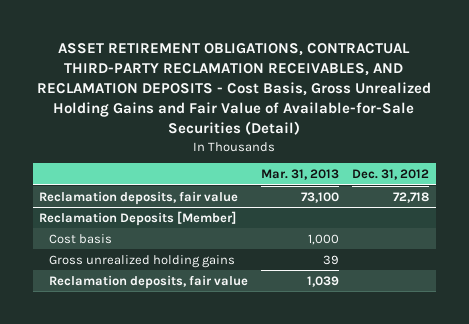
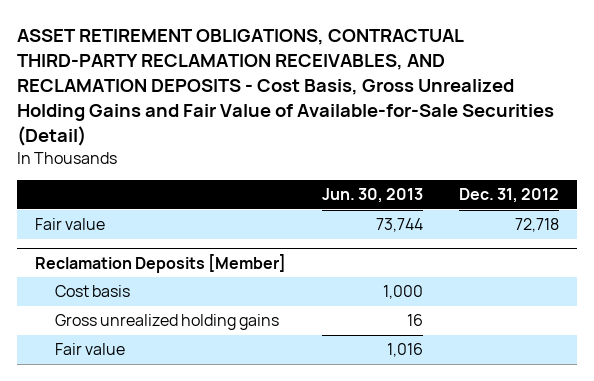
[260,169,339,181] Mar. 31, 2013 -> none
none -> [321,188,423,204] Jun. 30, 2013
[39,190,239,205] Reclamation deposits, fair value -> [34,218,105,231] Fair value
[48,274,248,289] Reclamation deposits, fair value -> [55,343,126,356] Fair value

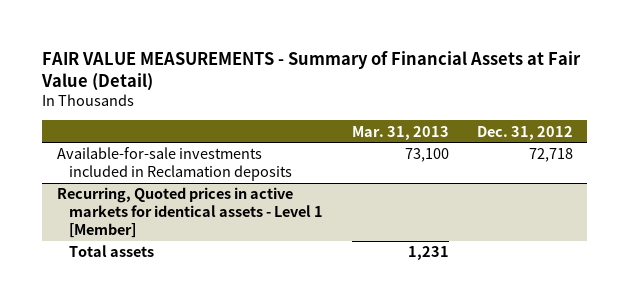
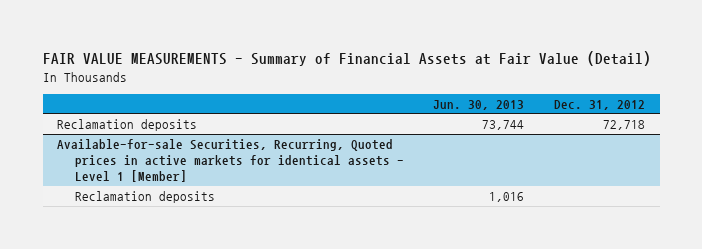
[351,125,449,140] Mar. 31, 2013 -> none
none -> [433,99,525,110] Jun. 30, 2013
[69,245,155,258] Total assets -> none
[56,147,293,182] Available-for-sale investments included in Reclamation deposits -> [57,118,198,131] Reclamation deposits
[56,187,324,238] Recurring, Quoted prices in active markets for identical assets - Level 1 [Member] -> [57,138,404,183] Available-for-sale Securities, Recurring, Quoted prices in active markets for identical assets - Level 1 [Member]
none -> [74,190,215,203] Reclamation deposits

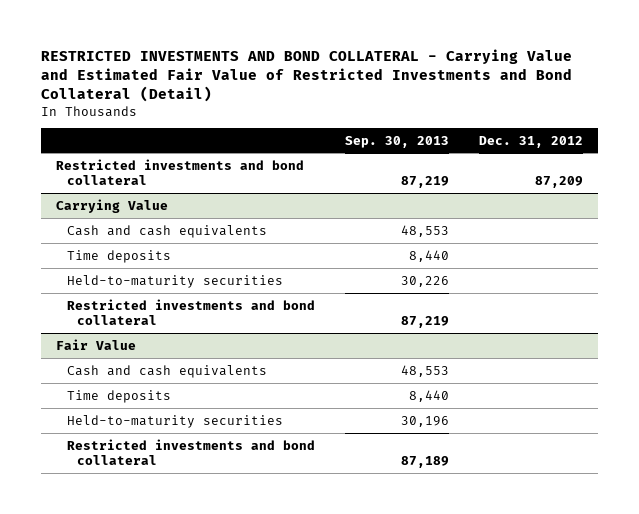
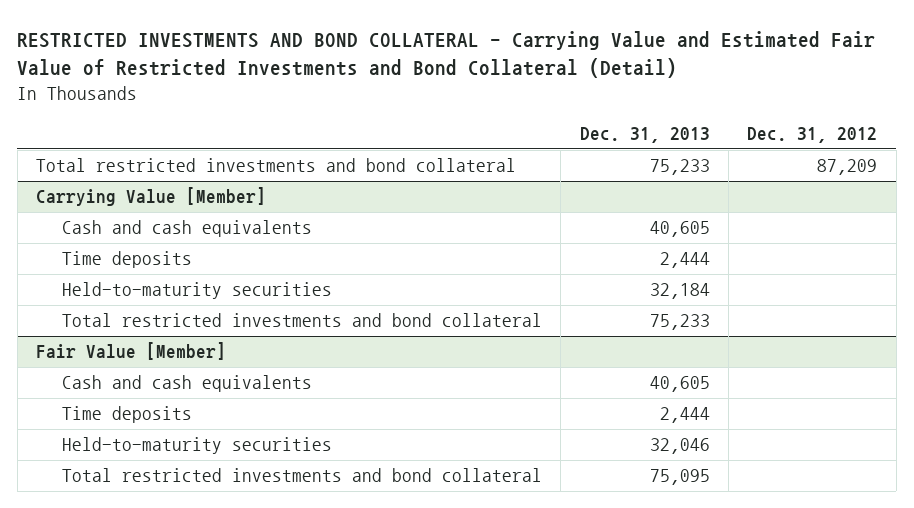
[344,135,449,148] Sep. 30, 2013 -> none
none -> [579,126,710,143] Dec. 31, 2013
[56,158,305,185] Restricted investments and bond collateral -> [36,158,517,173] Total restricted investments and bond collateral
[56,198,169,213] Carrying Value -> [36,187,267,207] Carrying Value [Member]
[66,298,315,325] Restricted investments and bond collateral -> [61,313,542,328] Total restricted investments and bond collateral
[56,338,137,350] Fair Value -> [36,342,227,361] Fair Value [Member]
[66,438,315,465] Restricted investments and bond collateral -> [61,468,542,483] Total restricted investments and bond collateral

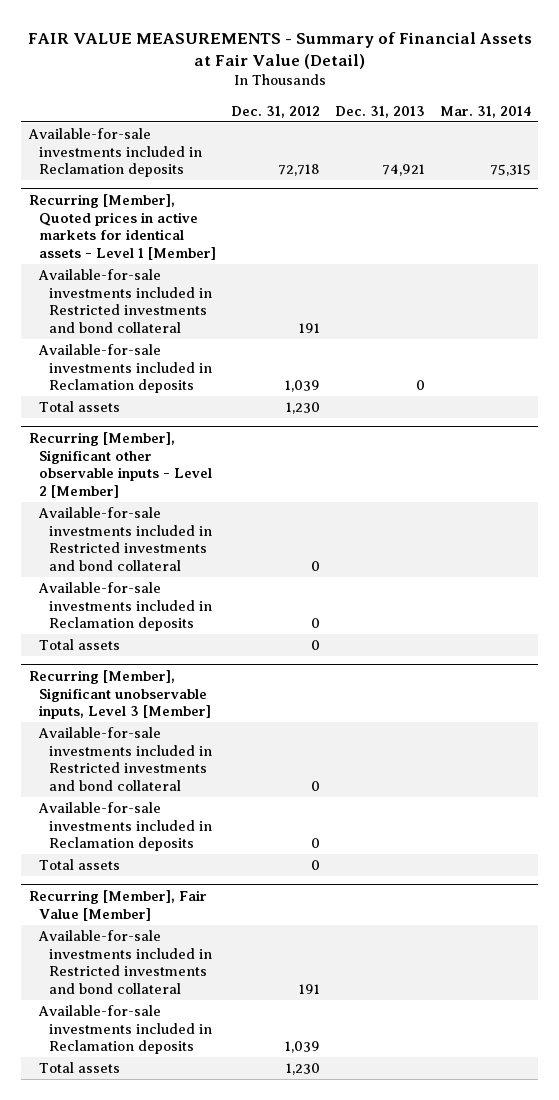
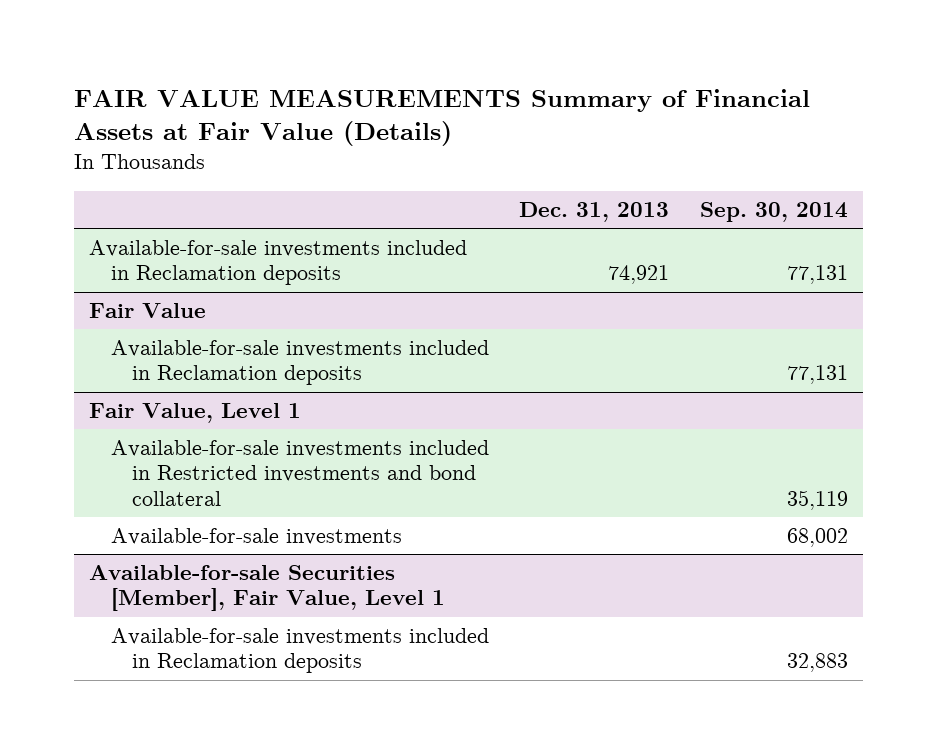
[27,31,532,69] FAIR VALUE MEASUREMENTS - Summary of Financial Assets at Fair Value (Detail) -> [74,89,811,147] FAIR VALUE MEASUREMENTS Summary of Financial Assets at Fair Value (Details)
[230,105,320,118] Dec. 31, 2012 -> none
[439,105,531,118] Mar. 31, 2014 -> none
none -> [699,201,848,222] Sep. 30, 2014
[28,193,216,261] Recurring [Member], Quoted prices in active markets for identical assets - Level 1 [Member] -> none
[37,268,213,334] Available-for-sale investments included in Restricted investments and bond collateral -> none
[37,343,213,394] Available-for-sale investments included in Reclamation deposits -> none
[38,400,120,412] Total assets -> none
[28,431,212,499] Recurring [Member], Significant other observable inputs - Level 2 [Member] -> none
[37,506,213,572] Available-for-sale investments included in Restricted investments and bond collateral -> none
[37,581,213,632] Available-for-sale investments included in Reclamation deposits -> none
[38,638,120,650] Total assets -> none
[28,669,211,720] Recurring [Member], Significant unobservable inputs, Level 3 [Member] -> none
[37,726,213,792] Available-for-sale investments included in Restricted investments and bond collateral -> none
[37,801,213,852] Available-for-sale investments included in Reclamation deposits -> none
[38,858,120,870] Total assets -> none
[37,929,213,995] Available-for-sale investments included in Restricted investments and bond collateral -> none
[28,889,207,921] Recurring [Member], Fair Value [Member] -> [89,303,207,319] Fair Value
[38,1061,120,1073] Total assets -> none
none -> [89,403,302,424] Fair Value, Level 1
none -> [110,440,489,506] Available-for-sale investments included in Restricted investments and bond collateral
none -> [110,528,402,546] Available-for-sale investments
none -> [89,565,445,612] Available-for-sale Securities [Member], Fair Value, Level 1
none -> [110,628,489,674] Available-for-sale investments included in Reclamation deposits

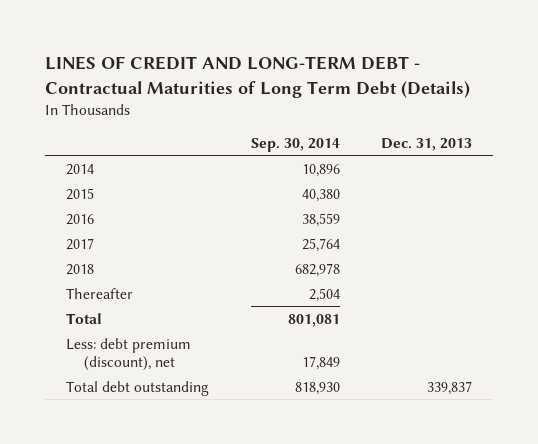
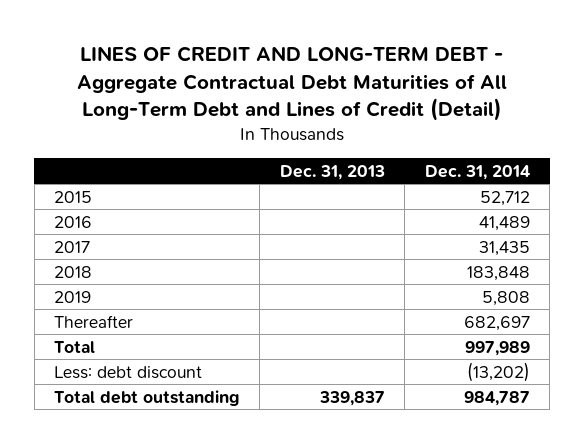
[45,56,471,98] LINES OF CREDIT AND LONG-TERM DEBT - Contractual Maturities of Long Term Debt (Details) -> [76,46,507,122] LINES OF CREDIT AND LONG-TERM DEBT - Aggregate Contractual Debt Maturities of All Long-Term Debt and Lines of Credit (Detail)
[250,137,340,152] Sep. 30, 2014 -> none
none -> [424,164,530,180] Dec. 31, 2014
[66,163,95,175] 2014 -> none
none -> [53,290,91,303] 2019
[66,337,192,371] Less: debt premium (discount), net -> [53,365,202,379] Less: debt discount

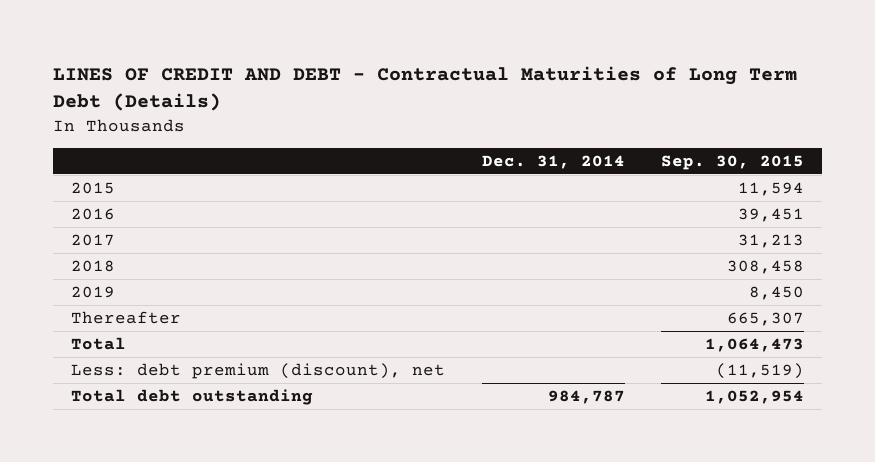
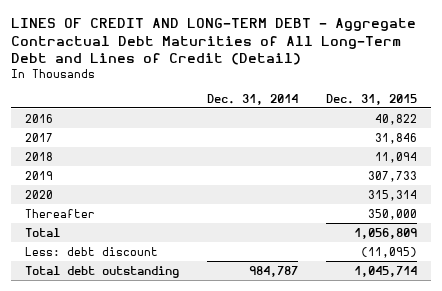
[53,66,798,112] LINES OF CREDIT AND DEBT - Contractual Maturities of Long Term Debt (Details) -> [11,18,417,65] LINES OF CREDIT AND LONG-TERM DEBT - Aggregate Contractual Debt Maturities of All Long-Term Debt and Lines of Credit (Detail)
[660,154,804,170] Sep. 30, 2015 -> none
none -> [326,93,418,105] Dec. 31, 2015
[71,181,116,194] 2015 -> none
none -> [25,189,54,199] 2020
[71,362,446,379] Less: debt premium (discount), net -> [25,246,159,256] Less: debt discount

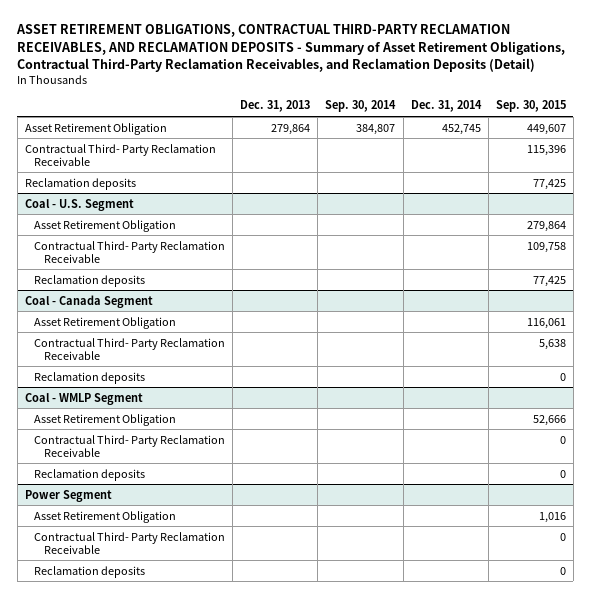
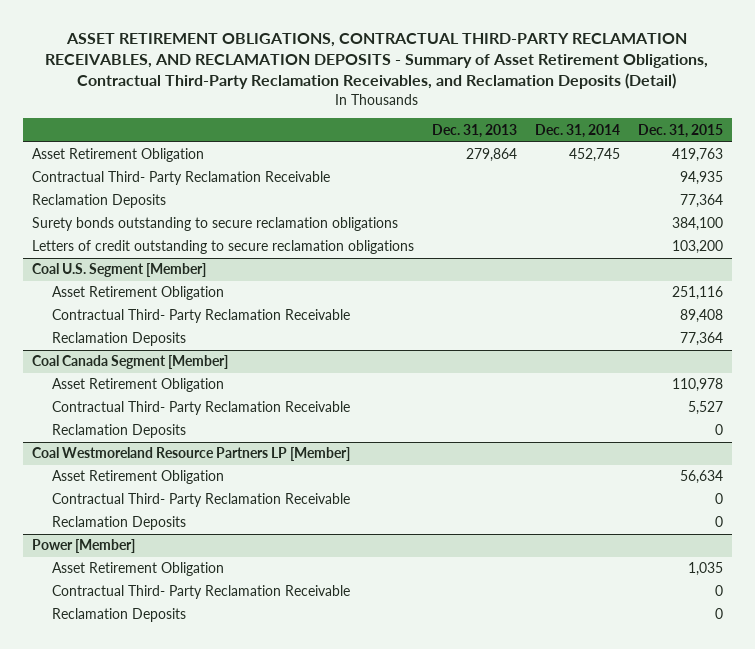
[325,100,397,113] Sep. 30, 2014 -> none
[495,100,566,113] Sep. 30, 2015 -> none
none -> [637,123,723,138] Dec. 31, 2015
[24,177,136,190] Reclamation deposits -> [32,194,167,209] Reclamation Deposits
none -> [32,217,399,232] Surety bonds outstanding to secure reclamation obligations
none -> [32,240,415,255] Letters of credit outstanding to secure reclamation obligations
[24,198,134,211] Coal - U.S. Segment -> [32,263,207,278] Coal U.S. Segment [Member]
[34,274,146,287] Reclamation deposits -> [52,332,187,347] Reclamation Deposits
[24,294,153,308] Coal - Canada Segment -> [32,355,229,370] Coal Canada Segment [Member]
[34,371,146,384] Reclamation deposits -> [52,424,187,439] Reclamation Deposits
[24,392,143,405] Coal - WMLP Segment -> [32,447,351,462] Coal Westmoreland Resource Partners LP [Member]
[34,468,146,481] Reclamation deposits -> [52,516,187,531] Reclamation Deposits
[24,489,112,502] Power Segment -> [32,539,136,554] Power [Member]
[34,565,146,578] Reclamation deposits -> [52,608,187,623] Reclamation Deposits

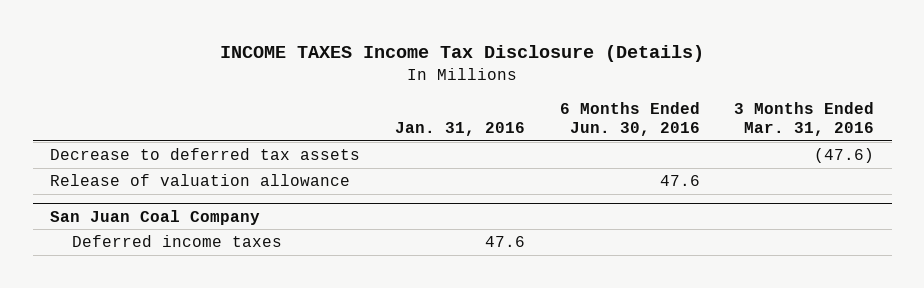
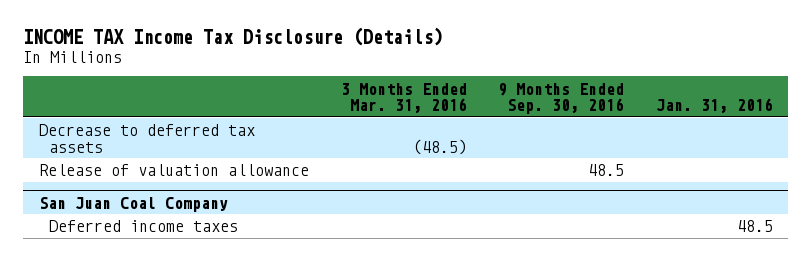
[220,45,705,63] INCOME TAXES Income Tax Disclosure (Details) -> [23,27,444,47] INCOME TAX Income Tax Disclosure (Details)
[559,102,700,137] 6 Months Ended Jun. 30, 2016 -> none
none -> [498,82,625,115] 9 Months Ended Sep. 30, 2016
[814,148,875,164] (47.6) -> [412,138,467,155] (48.5)
[484,236,525,248] 47.6 -> [736,220,773,233] 48.5

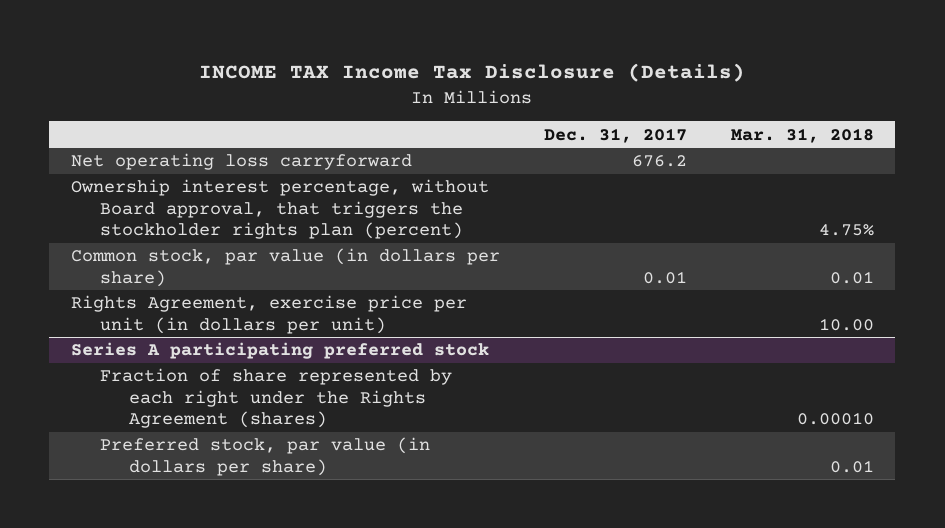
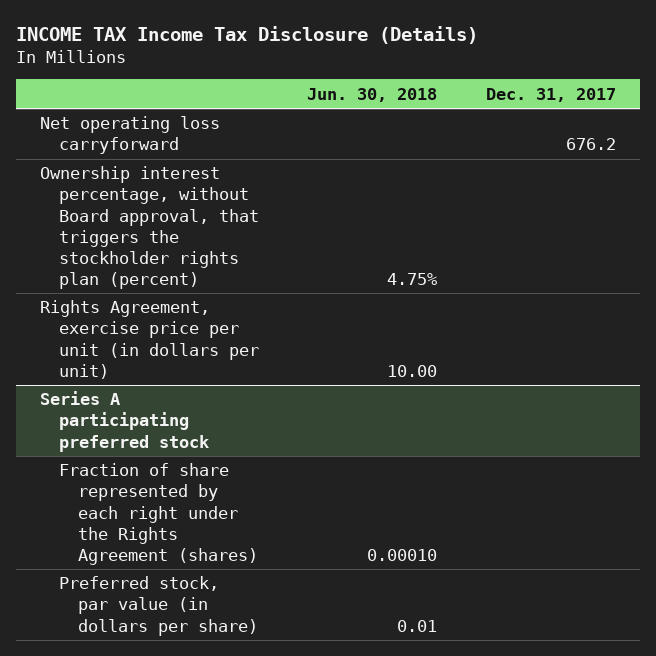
[730,127,874,143] Mar. 31, 2018 -> none
none -> [307,87,438,102] Jun. 30, 2018
[71,248,501,287] Common stock, par value (in dollars per share) -> none

